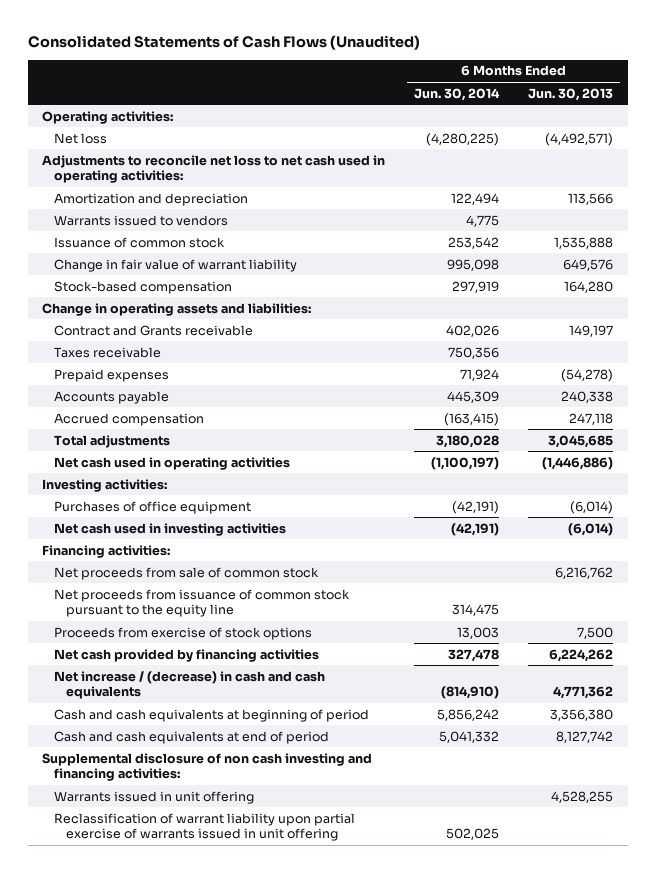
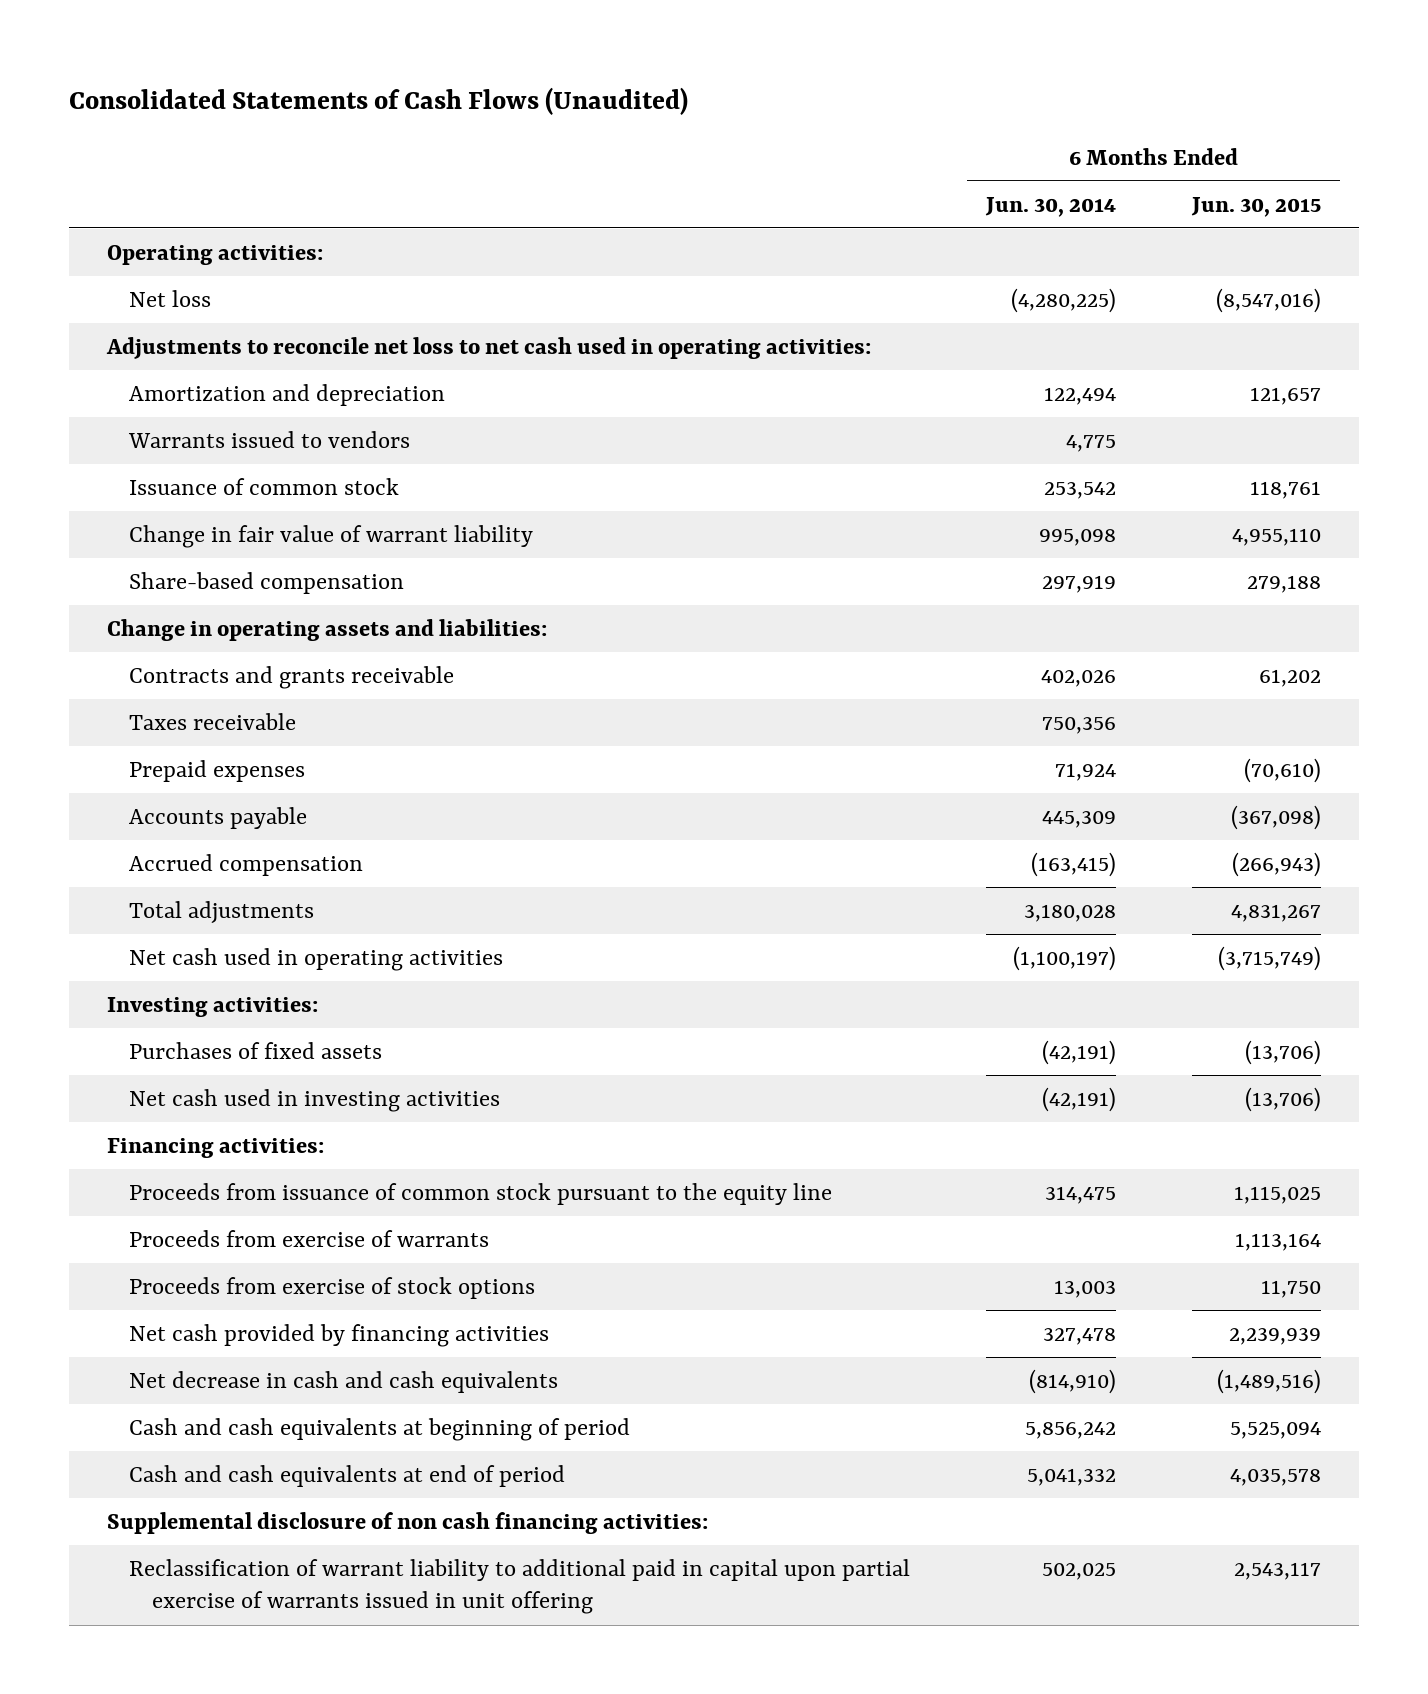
[528,87,614,101] Jun. 30, 2013 -> none
none -> [1191,196,1322,217] Jun. 30, 2015
[54,280,233,294] Stock-based compensation -> [129,571,405,594] Share-based compensation
[54,324,254,336] Contract and Grants receivable -> [129,665,455,689] Contracts and grants receivable
[54,500,252,514] Purchases of office equipment -> [129,1041,383,1059] Purchases of fixed assets
[54,566,320,580] Net proceeds from sale of common stock -> none
[54,588,351,618] Net proceeds from issuance of common stock pursuant to the equity line -> [129,1182,833,1205] Proceeds from issuance of common stock pursuant to the equity line
none -> [129,1229,490,1247] Proceeds from exercise of warrants
[54,670,326,700] Net increase / (decrease) in cash and cash equivalents -> [129,1370,559,1393] Net decrease in cash and cash equivalents
[54,790,255,804] Warrants issued in unit offering -> none
[42,752,373,782] Supplemental disclosure of non cash investing and financing activities: -> [106,1511,708,1534] Supplemental disclosure of non cash financing activities:
[54,812,356,842] Reclassification of warrant liability upon partial exercise of warrants issued in unit offering -> [129,1558,911,1615] Reclassification of warrant liability to additional paid in capital upon partial exercise of warrants issued in unit offering

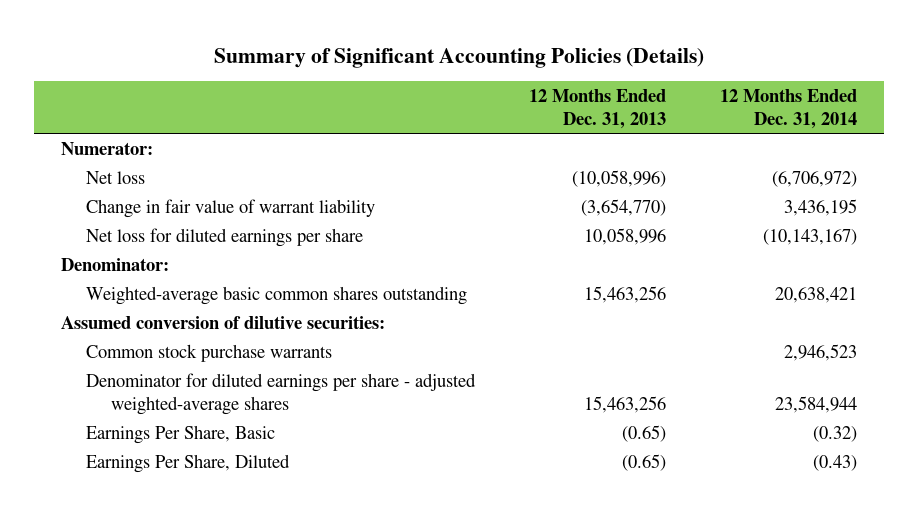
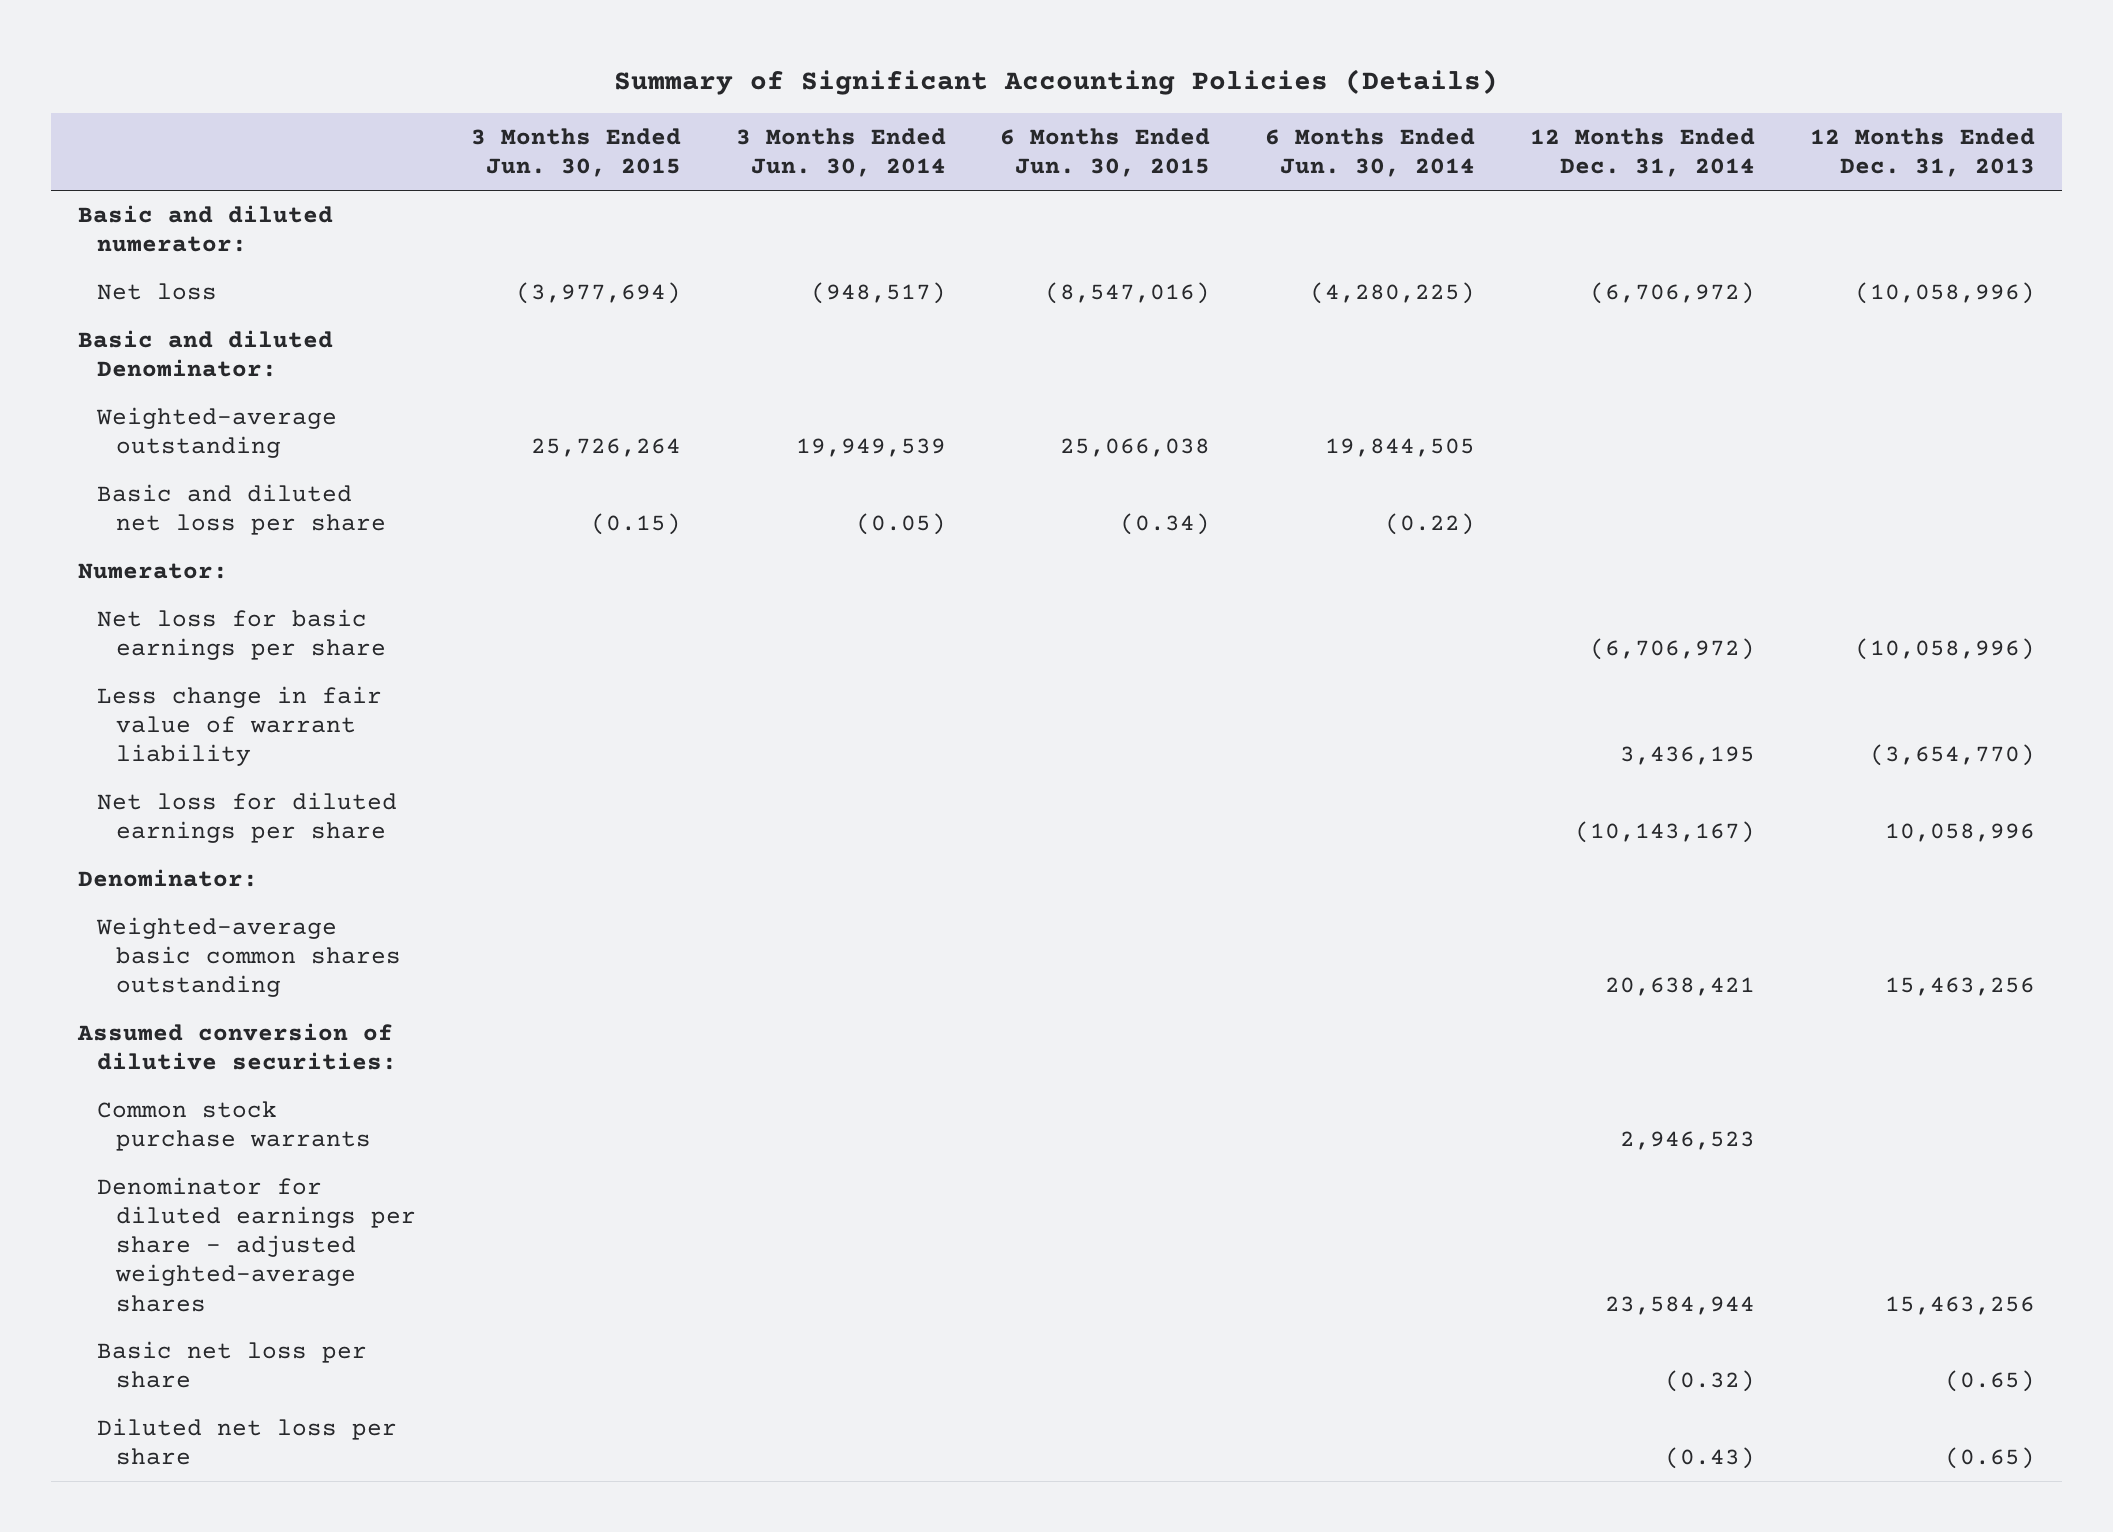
none -> [470,128,681,178] 3 Months Ended Jun. 30, 2015
none -> [735,128,946,178] 3 Months Ended Jun. 30, 2014
none -> [1000,128,1211,178] 6 Months Ended Jun. 30, 2015
none -> [1265,128,1476,178] 6 Months Ended Jun. 30, 2014
none -> [78,204,334,253] Basic and diluted numerator:
none -> [78,329,334,378] Basic and diluted Denominator:
none -> [96,406,338,459] Weighted-average outstanding
none -> [97,483,386,536] Basic and diluted net loss per share
[60,141,153,155] Numerator: -> [78,562,229,579] Numerator:
none -> [97,608,386,661] Net loss for basic earnings per share
[85,198,375,218] Change in fair value of warrant liability -> [97,685,383,767] Less change in fair value of warrant liability
[85,424,275,444] Earnings Per Share, Basic -> [97,1340,368,1389] Basic net loss per share
[85,453,290,473] Earnings Per Share, Diluted -> [97,1417,398,1466] Diluted net loss per share

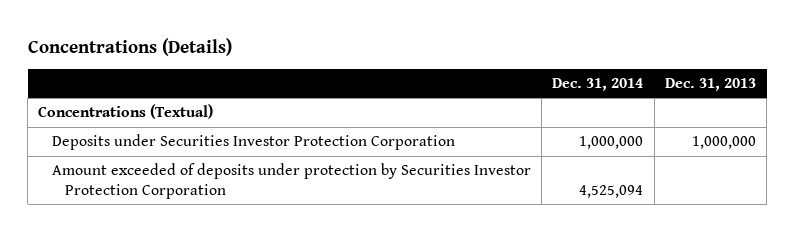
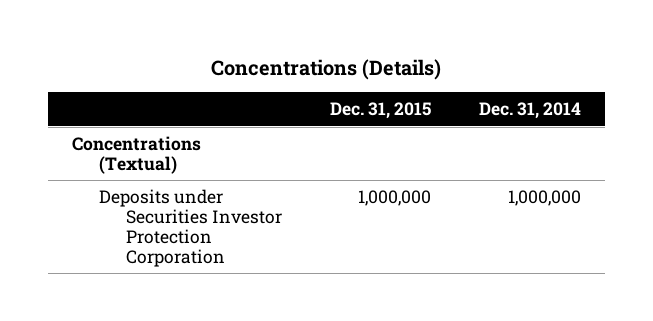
[664,78,756,92] Dec. 31, 2013 -> none
none -> [329,102,431,120] Dec. 31, 2015
[51,163,531,199] Amount exceeded of deposits under protection by Securities Investor Protection Corporation -> none

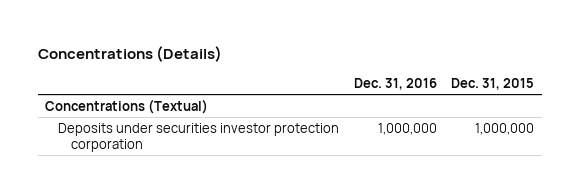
[478,102,581,120] Dec. 31, 2014 -> none
none -> [353,77,437,90] Dec. 31, 2016
[98,188,282,267] Deposits under Securities Investor Protection Corporation -> [58,122,340,153] Deposits under securities investor protection corporation

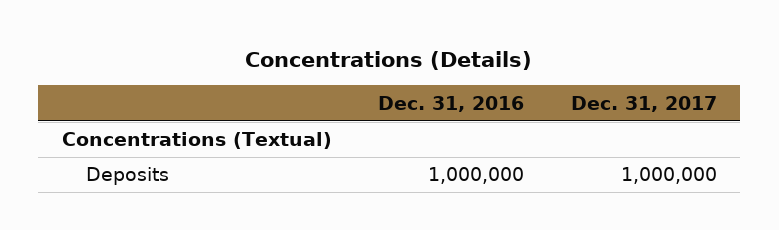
[451,77,535,90] Dec. 31, 2015 -> none
none -> [571,95,718,112] Dec. 31, 2017
[58,122,340,153] Deposits under securities investor protection corporation -> [85,167,169,186] Deposits

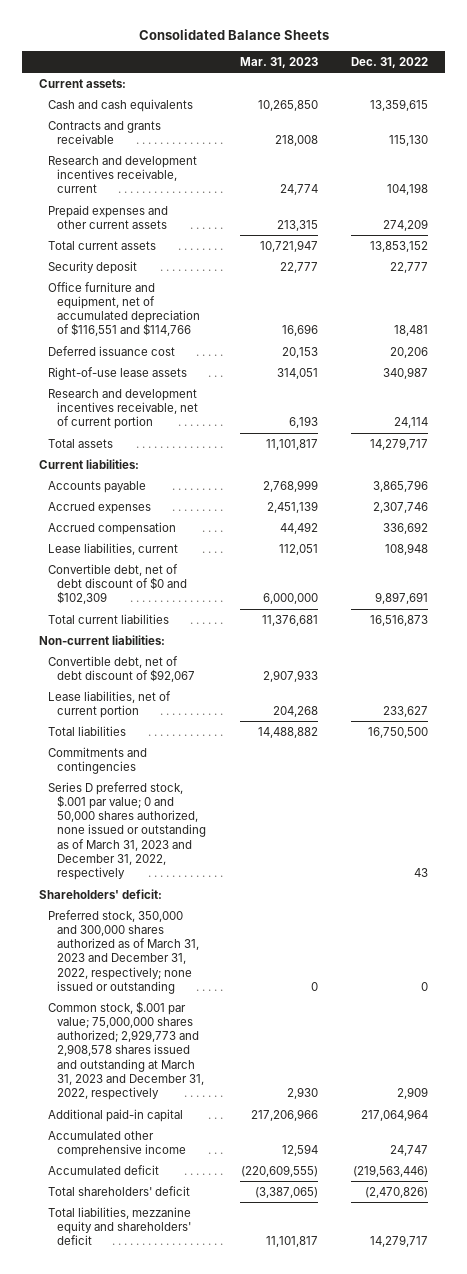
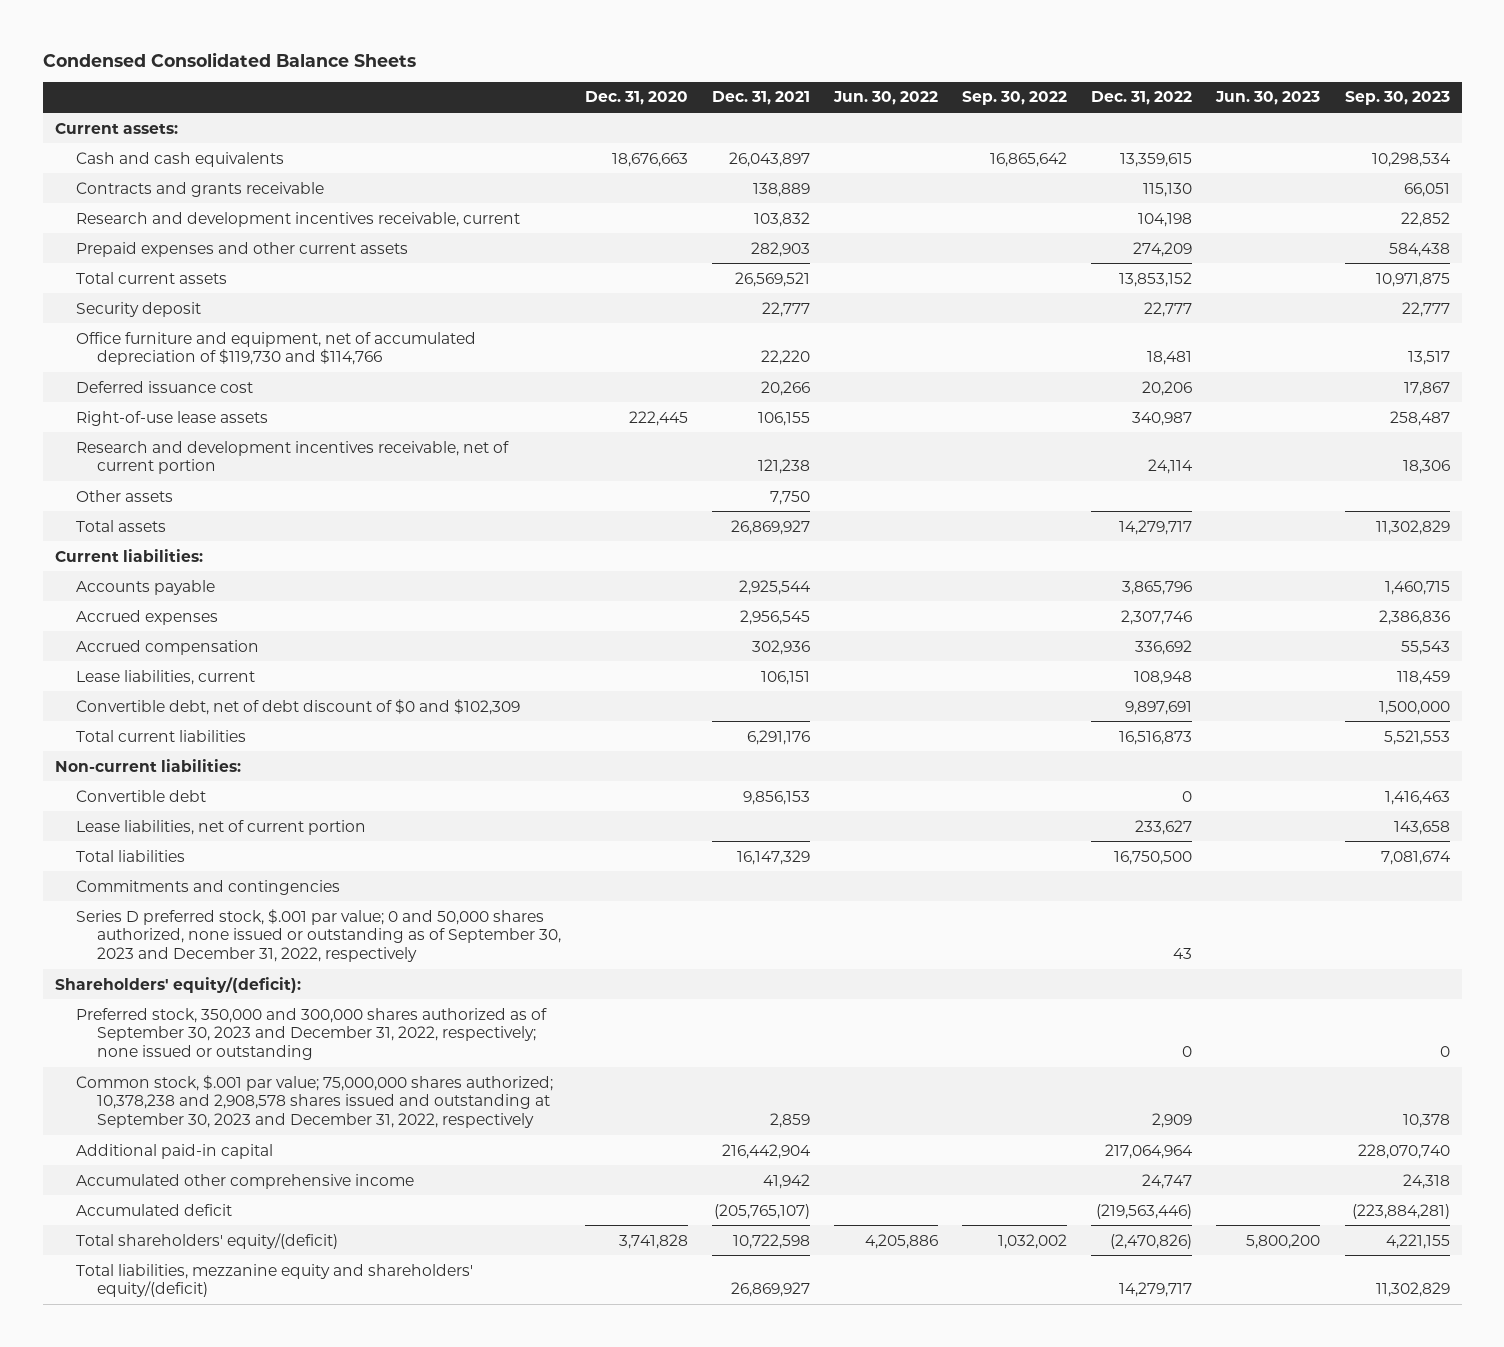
[138,28,329,40] Consolidated Balance Sheets -> [42,51,416,67] Condensed Consolidated Balance Sheets
[239,56,318,68] Mar. 31, 2023 -> none
none -> [584,91,688,106] Dec. 31, 2020
none -> [711,91,810,106] Dec. 31, 2021
none -> [833,91,939,106] Jun. 30, 2022
none -> [962,91,1068,106] Sep. 30, 2022
none -> [1215,91,1321,106] Jun. 30, 2023
none -> [1344,91,1450,106] Sep. 30, 2023
[47,281,200,337] Office furniture and equipment, net of accumulated depreciation of $116,551 and $114,766 -> [75,331,476,366] Office furniture and equipment, net of accumulated depreciation of $119,730 and $114,766
none -> [75,489,173,502] Other assets
[47,655,195,682] Convertible debt, net of debt discount of $92,067 -> none
none -> [75,789,206,802] Convertible debt
[47,781,206,881] Series D preferred stock, $.001 par value; 0 and 50,000 shares authorized, none issued or outstanding as of March 31, 2023 and December 31, 2022, respectively -> [75,908,561,963] Series D preferred stock, $.001 par value; 0 and 50,000 shares authorized, none issued or outstanding as of September 30, 2023 and December 31, 2022, respectively
[38,888,162,899] Shareholders' deficit: -> [54,976,301,993] Shareholders' equity/(deficit):
[47,909,199,995] Preferred stock, 350,000 and 300,000 shares authorized as of March 31, 2023 and December 31, 2022, respectively; none issued or outstanding -> [75,1007,547,1061] Preferred stock, 350,000 and 300,000 shares authorized as of September 30, 2023 and December 31, 2022, respectively; none issued or outstanding
[47,1000,204,1101] Common stock, $.001 par value; 75,000,000 shares authorized; 2,929,773 and 2,908,578 shares issued and outstanding at March 31, 2023 and December 31, 2022, respectively -> [75,1074,553,1129] Common stock, $.001 par value; 75,000,000 shares authorized; 10,378,238 and 2,908,578 shares issued and outstanding at September 30, 2023 and December 31, 2022, respectively
[47,1185,190,1196] Total shareholders' deficit -> [75,1232,338,1249] Total shareholders' equity/(deficit)
[47,1206,191,1246] Total liabilities, mezzanine equity and shareholders' deficit -> [75,1263,473,1298] Total liabilities, mezzanine equity and shareholders' equity/(deficit)

